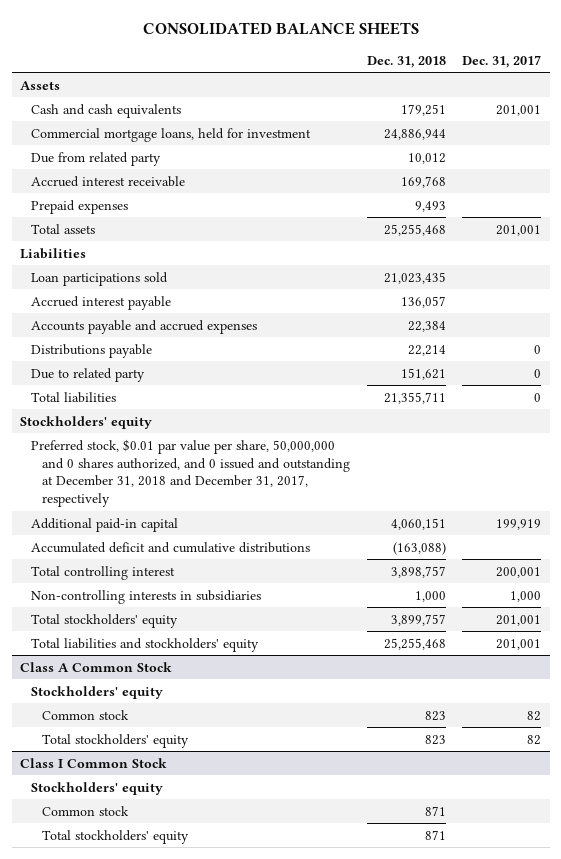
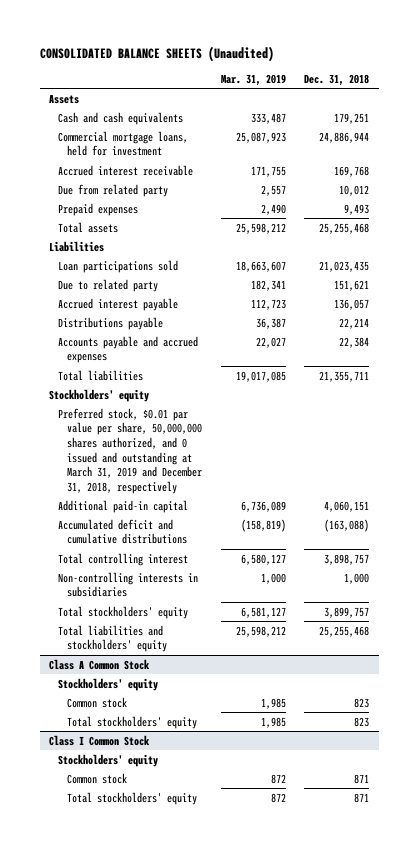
[142,21,419,35] CONSOLIDATED BALANCE SHEETS -> [39,45,274,62] CONSOLIDATED BALANCE SHEETS (Unaudited)
[462,54,542,68] Dec. 31, 2017 -> none
none -> [220,73,286,86] Mar. 31, 2019
[31,151,162,166] Due from related party -> [58,183,169,197] Due from related party
[31,367,146,382] Due to related party -> [58,278,159,292] Due to related party
[31,319,258,334] Accounts payable and accrued expenses -> [58,335,199,364] Accounts payable and accrued expenses
[31,438,351,508] Preferred stock, $0.01 par value per share, 50,000,000 and 0 shares authorized, and 0 issued and outstanding at December 31, 2018 and December 31, 2017, respectively -> [58,407,203,494] Preferred stock, $0.01 par value per share, 50,000,000 shares authorized, and 0 issued and outstanding at March 31, 2019 and December 31, 2018, respectively

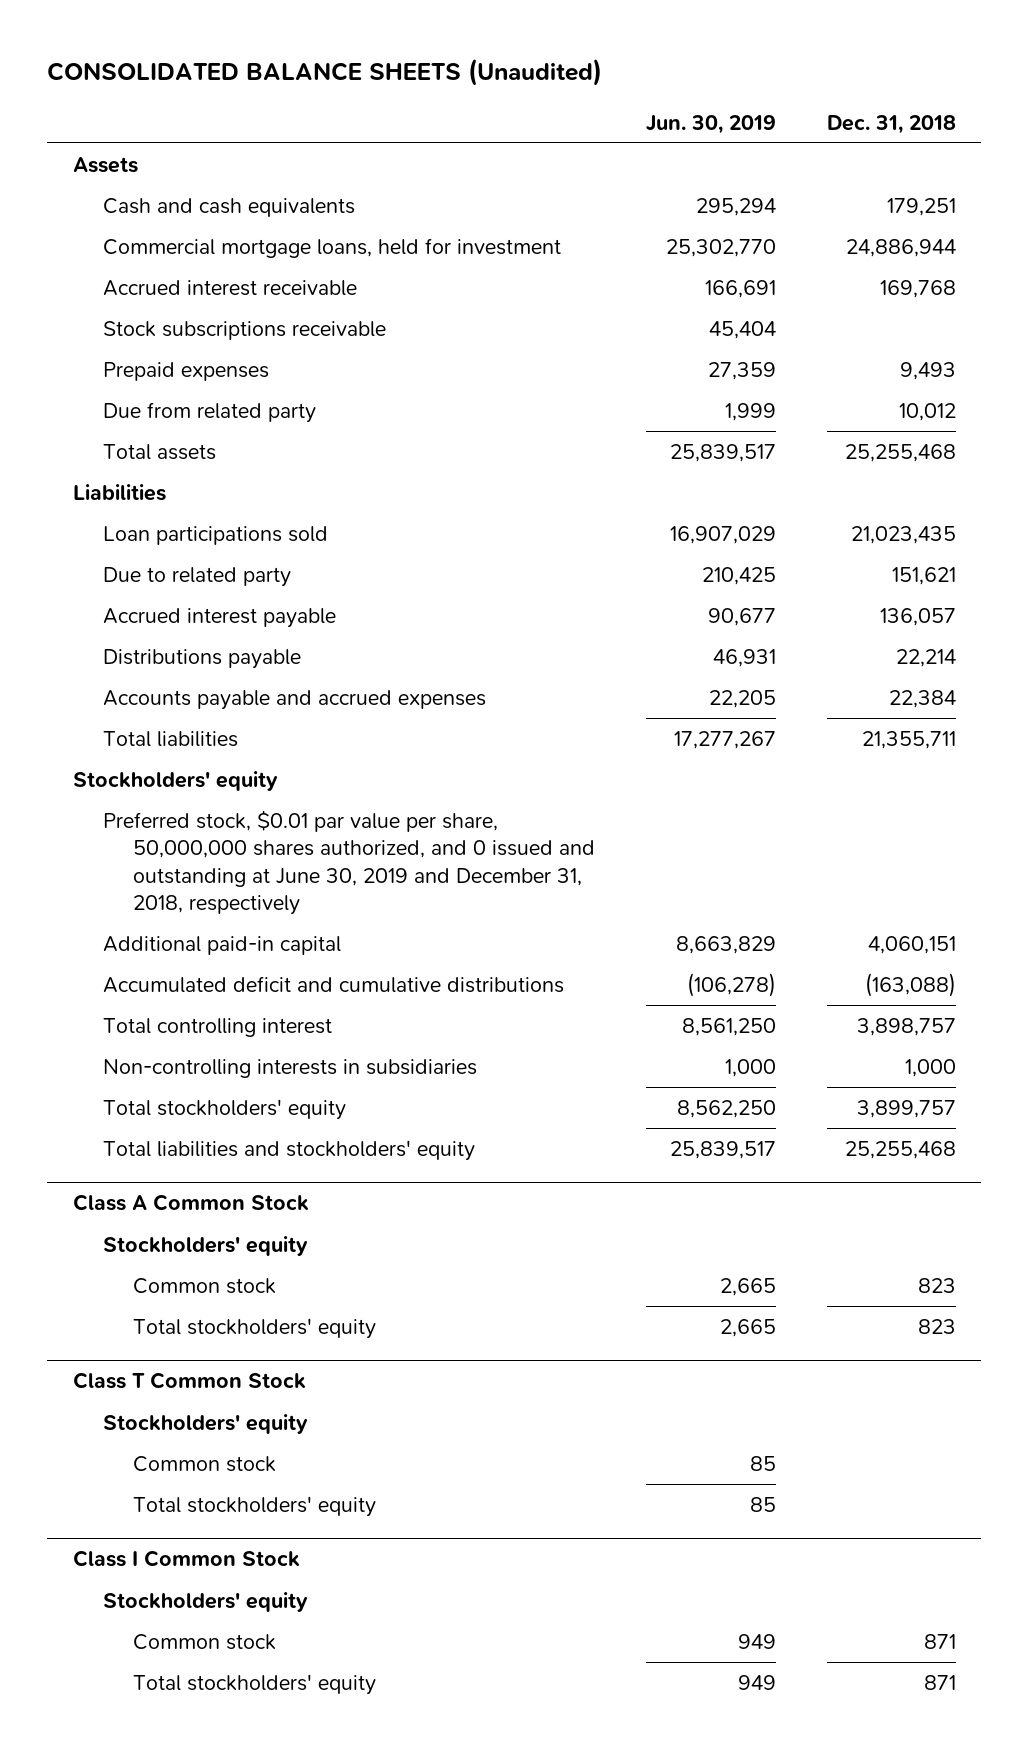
[220,73,286,86] Mar. 31, 2019 -> none
none -> [645,114,776,134] Jun. 30, 2019
none -> [102,320,386,340] Stock subscriptions receivable
[58,183,169,197] Due from related party -> [102,401,316,423] Due from related party
[58,407,203,494] Preferred stock, $0.01 par value per share, 50,000,000 shares authorized, and 0 issued and outstanding at March 31, 2019 and December 31, 2018, respectively -> [102,809,595,916] Preferred stock, $0.01 par value per share, 50,000,000 shares authorized, and 0 issued and outstanding at June 30, 2019 and December 31, 2018, respectively
none -> [72,1372,306,1390] Class T Common Stock
none -> [102,1413,308,1434] Stockholders' equity
none -> [132,1455,276,1472] Common stock
none -> [132,1495,376,1517] Total stockholders' equity

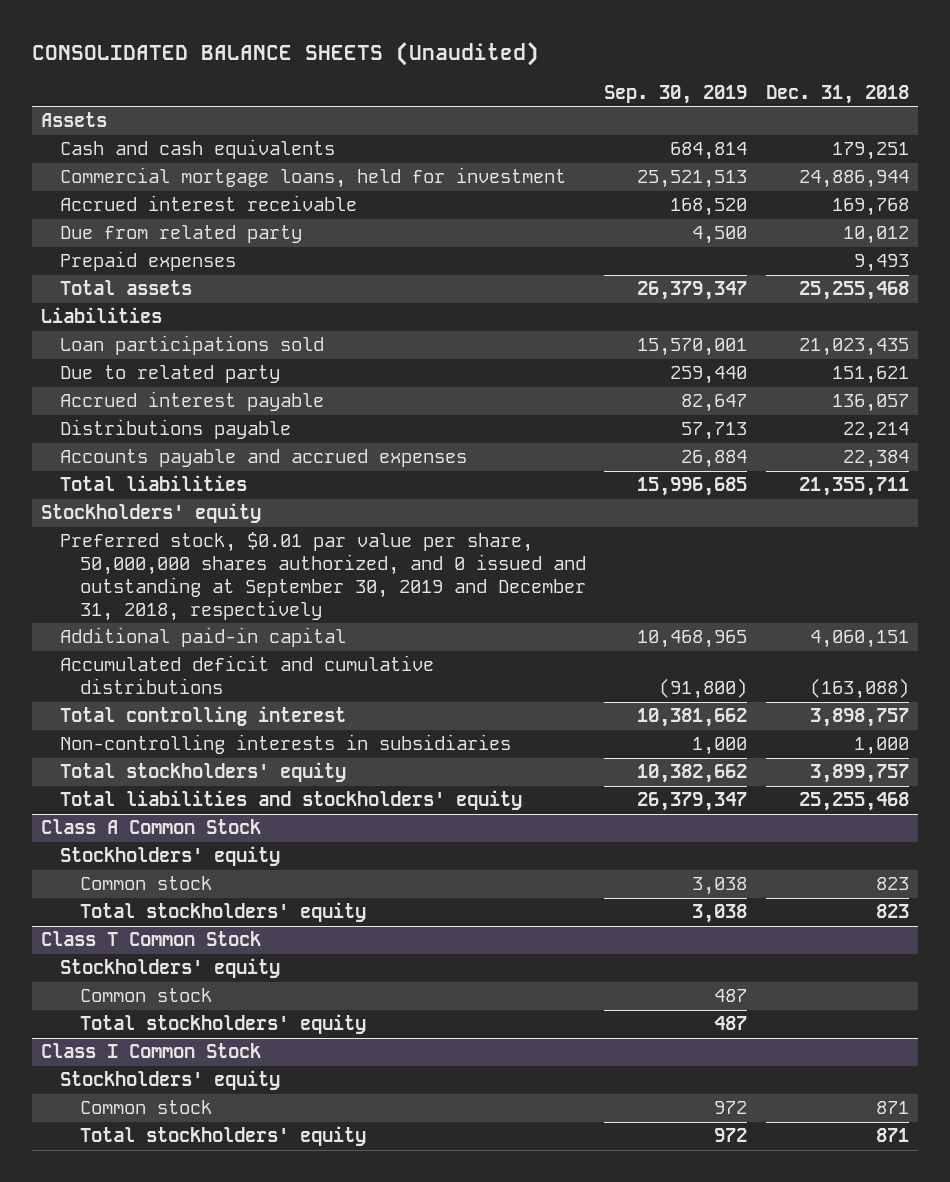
[645,114,776,134] Jun. 30, 2019 -> none
none -> [604,84,748,104] Sep. 30, 2019
[102,320,386,340] Stock subscriptions receivable -> none
[102,361,269,381] Prepaid expenses -> [60,251,237,272] Prepaid expenses
[102,809,595,916] Preferred stock, $0.01 par value per share, 50,000,000 shares authorized, and 0 issued and outstanding at June 30, 2019 and December 31, 2018, respectively -> [60,532,586,621] Preferred stock, $0.01 par value per share, 50,000,000 shares authorized, and 0 issued and outstanding at September 30, 2019 and December 31, 2018, respectively

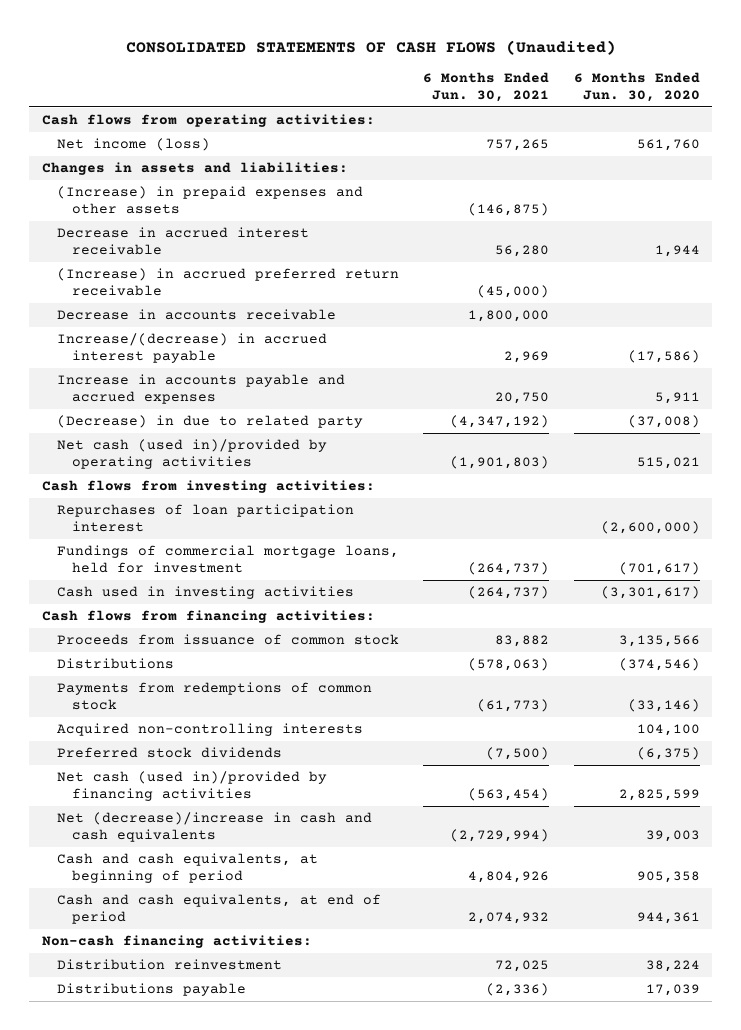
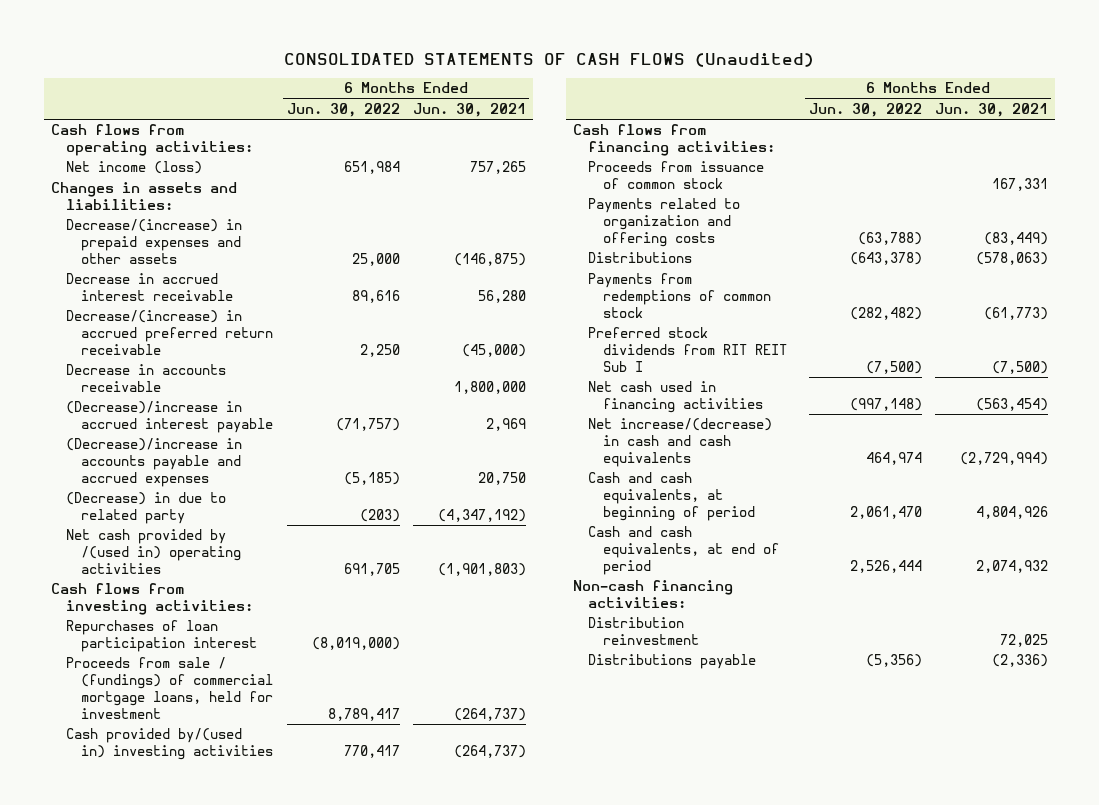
[573,72,700,103] 6 Months Ended Jun. 30, 2020 -> none
none -> [286,103,400,118] Jun. 30, 2022
[56,186,363,214] (Increase) in prepaid expenses and other assets -> [66,219,243,265] Decrease/(increase) in prepaid expenses and other assets
[56,268,399,296] (Increase) in accrued preferred return receivable -> [66,310,274,356] Decrease/(increase) in accrued preferred return receivable
[56,333,327,363] Increase/(decrease) in accrued interest payable -> [66,401,274,434] (Decrease)/increase in accrued interest payable
[56,374,345,404] Increase in accounts payable and accrued expenses -> [66,438,243,488] (Decrease)/increase in accounts payable and accrued expenses
[56,439,327,469] Net cash (used in)/provided by operating activities -> [66,529,242,575] Net cash provided by /(used in) operating activities
[56,545,399,573] Fundings of commercial mortgage loans, held for investment -> [66,657,274,719] Proceeds from sale / (fundings) of commercial mortgage loans, held for investment
[56,586,354,600] Cash used in investing activities -> [66,728,274,761] Cash provided by/(used in) investing activities
[495,635,550,648] 83,882 -> [992,178,1049,192] 167,331
none -> [588,198,741,248] Payments related to organization and offering costs
[56,723,363,737] Acquired non-controlling interests -> none
[56,747,282,759] Preferred stock dividends -> [588,327,788,373] Preferred stock dividends from RIT REIT Sub I
[56,771,327,801] Net cash (used in)/provided by financing activities -> [588,381,764,414] Net cash used in financing activities
[56,812,372,842] Net (decrease)/increase in cash and cash equivalents -> [588,418,773,468] Net increase/(decrease) in cash and cash equivalents

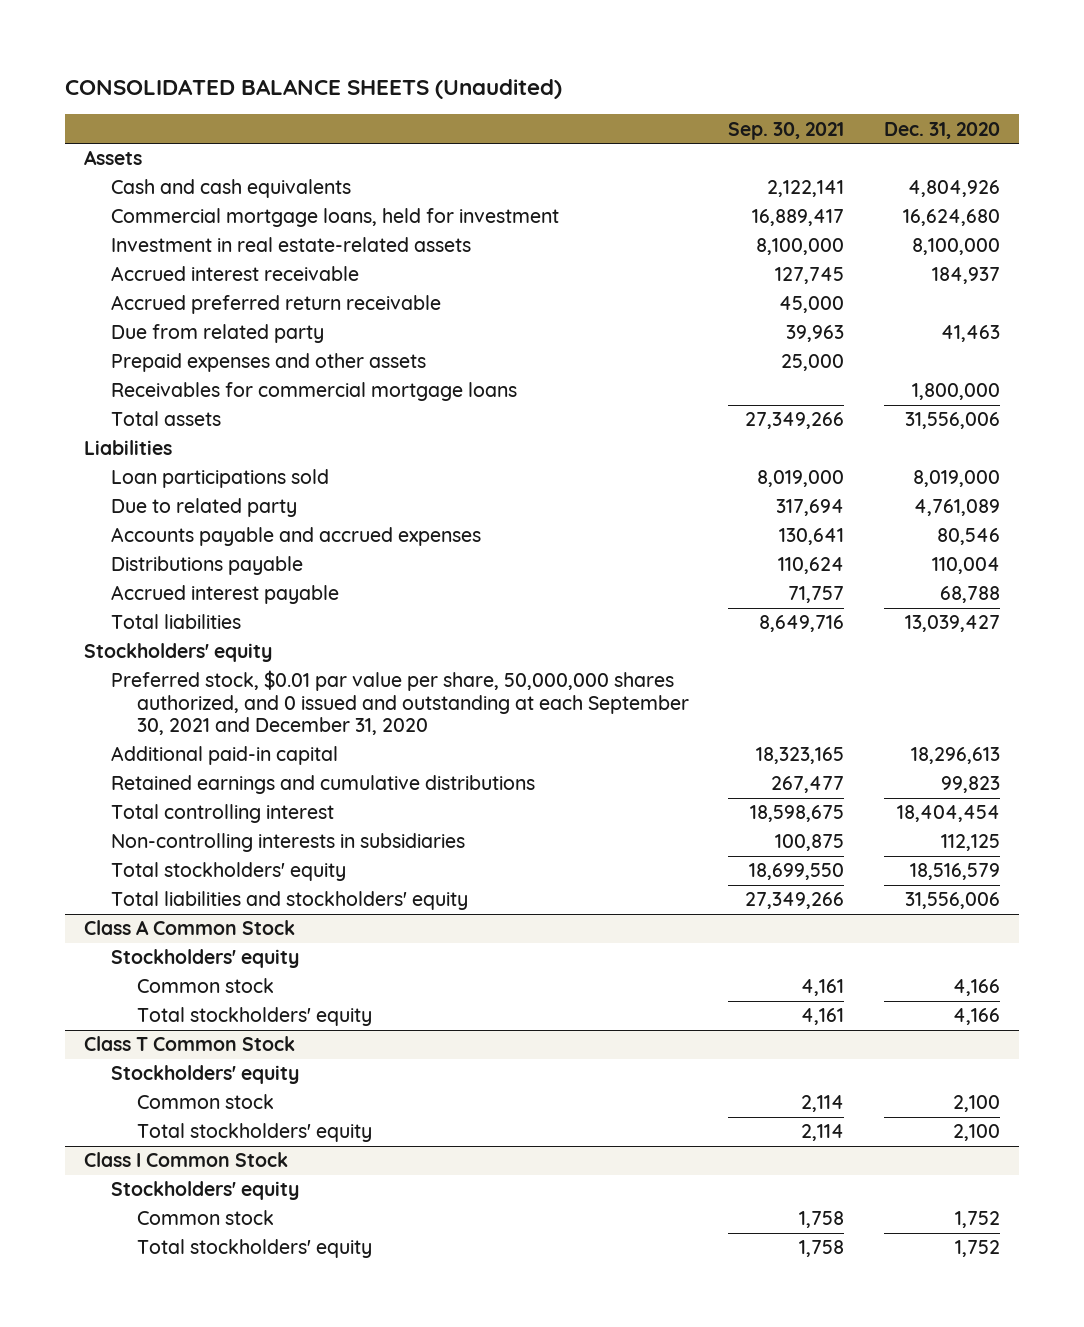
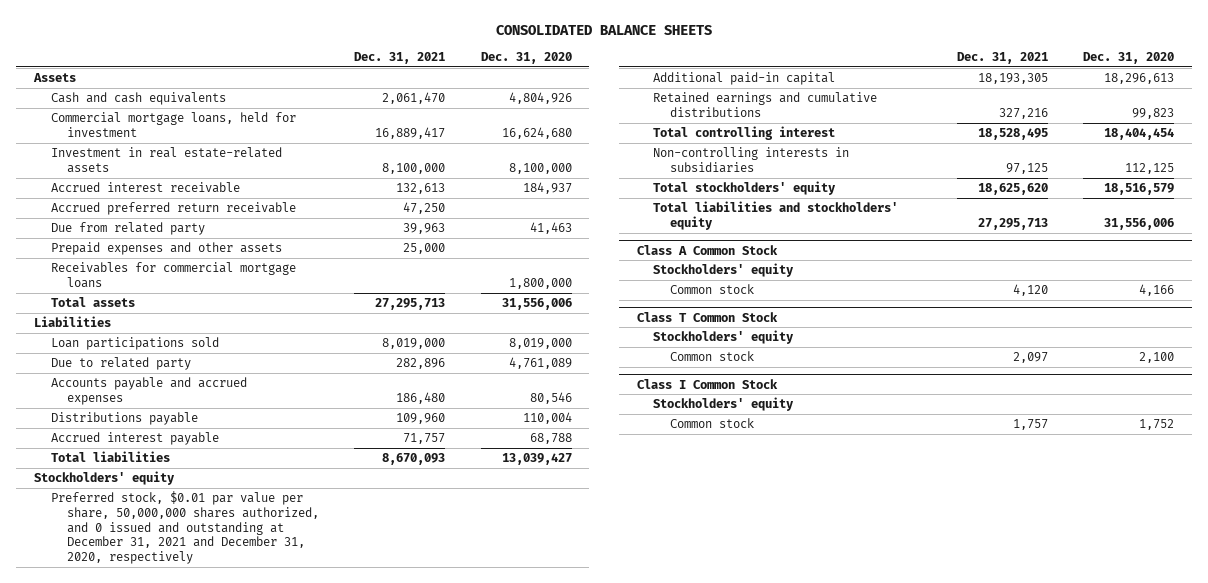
[64,78,562,99] CONSOLIDATED BALANCE SHEETS (Unaudited) -> [496,24,713,35] CONSOLIDATED BALANCE SHEETS
[728,121,845,140] Sep. 30, 2021 -> none
none -> [354,52,446,65] Dec. 31, 2021
[110,670,690,736] Preferred stock, $0.01 par value per share, 50,000,000 shares authorized, and 0 issued and outstanding at each September 30, 2021 and December 31, 2020 -> [50,491,320,564] Preferred stock, $0.01 par value per share, 50,000,000 shares authorized, and 0 issued and outstanding at December 31, 2021 and December 31, 2020, respectively
[137,1007,373,1027] Total stockholders' equity -> none
[137,1123,373,1143] Total stockholders' equity -> none
[137,1239,373,1259] Total stockholders' equity -> none

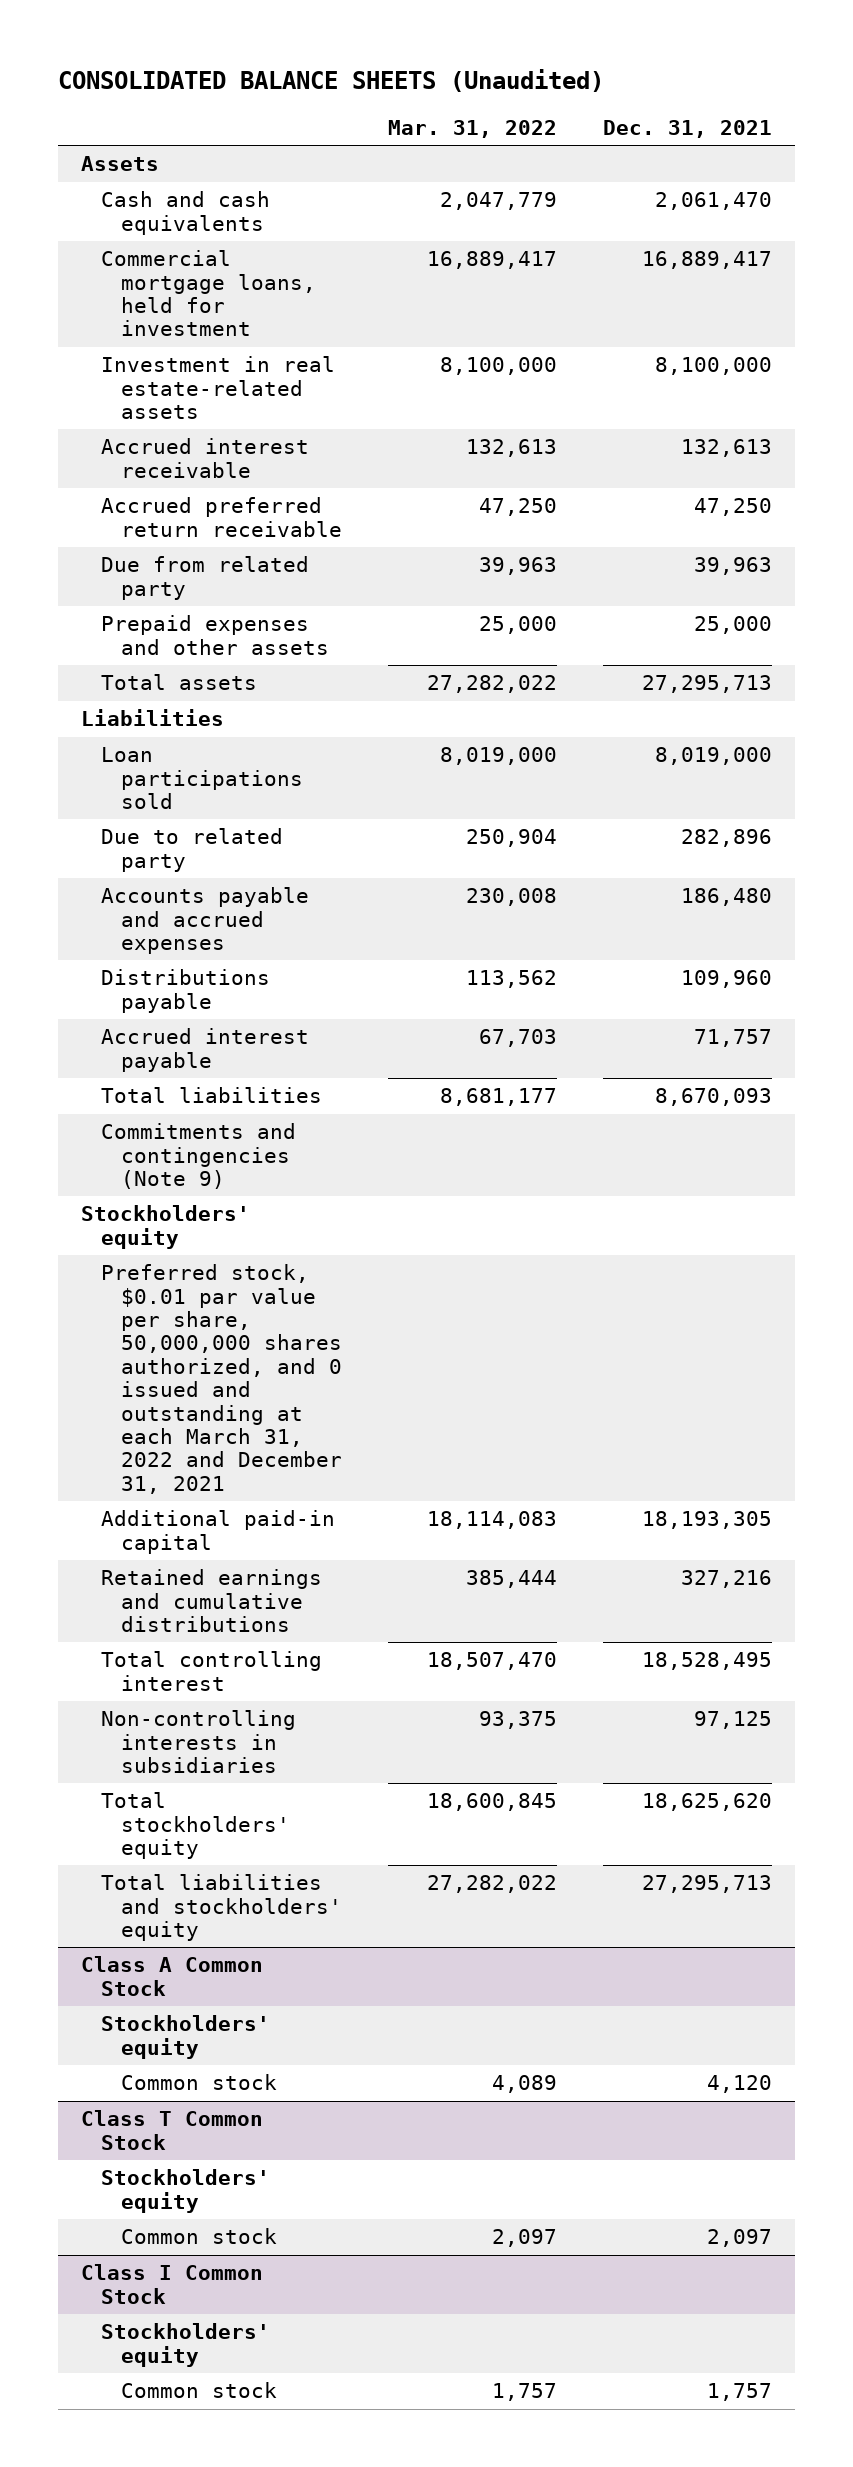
[496,24,713,35] CONSOLIDATED BALANCE SHEETS -> [57,69,604,93] CONSOLIDATED BALANCE SHEETS (Unaudited)
[480,52,572,65] Dec. 31, 2020 -> none
none -> [388,119,558,138] Mar. 31, 2022
[50,262,296,288] Receivables for commercial mortgage loans -> none
none -> [100,1123,296,1189] Commitments and contingencies (Note 9)
[50,491,320,564] Preferred stock, $0.01 par value per share, 50,000,000 shares authorized, and 0 issued and outstanding at December 31, 2021 and December 31, 2020, respectively -> [100,1264,343,1494] Preferred stock, $0.01 par value per share, 50,000,000 shares authorized, and 0 issued and outstanding at each March 31, 2022 and December 31, 2021

